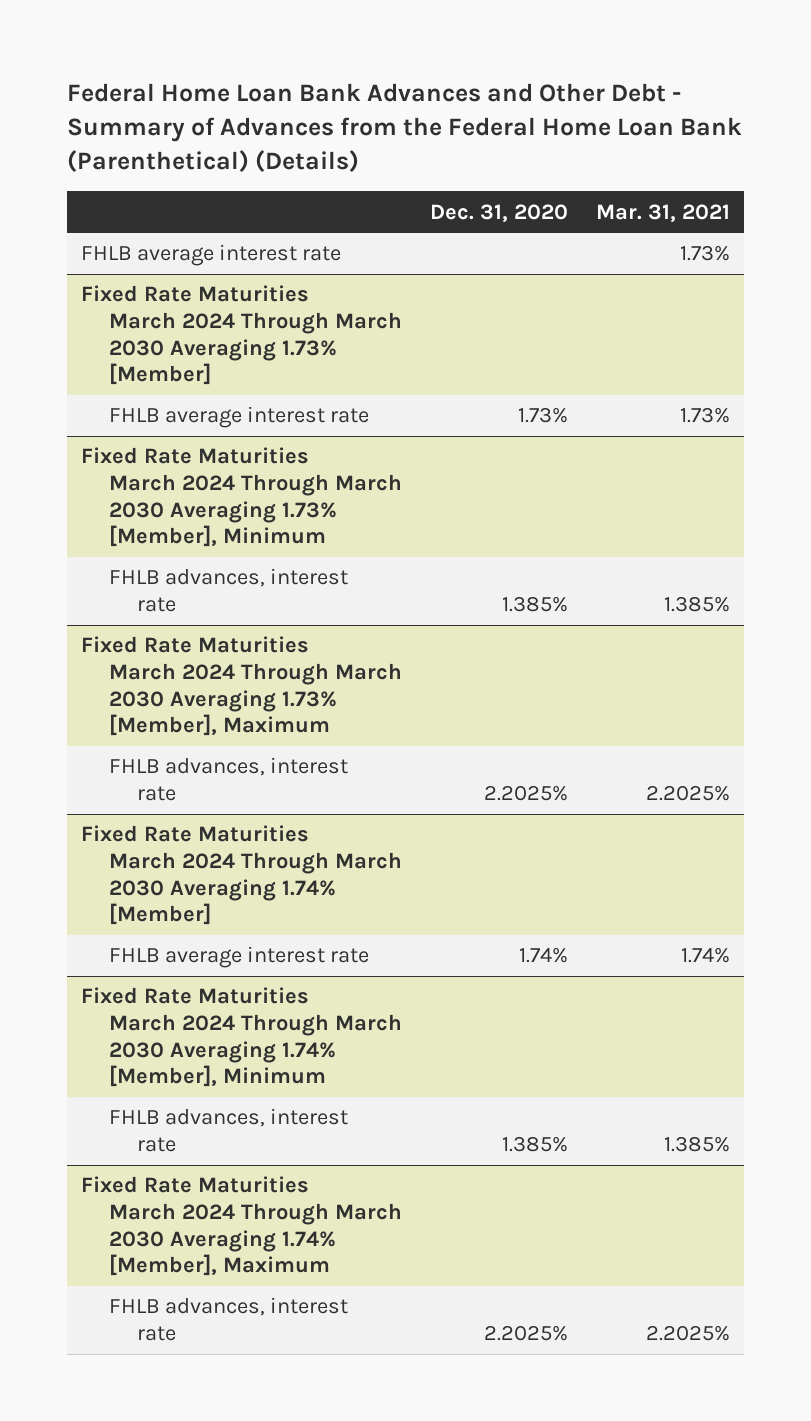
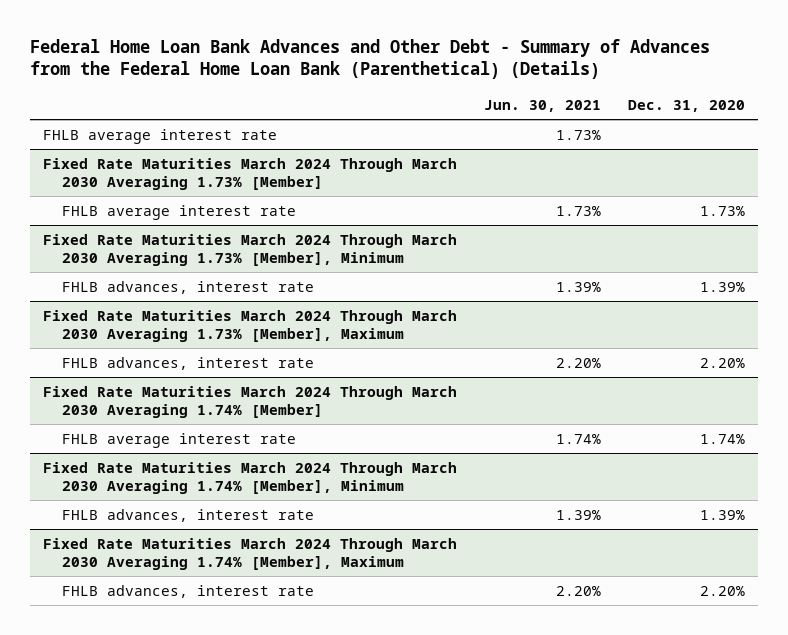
[595,203,730,222] Mar. 31, 2021 -> none
none -> [484,100,602,113] Jun. 30, 2021
[501,595,568,612] 1.385% -> [699,281,745,292] 1.39%
[483,784,568,801] 2.2025% -> [699,357,745,368] 2.20%
[501,1135,568,1152] 1.385% -> [699,509,745,520] 1.39%
[483,1324,568,1341] 2.2025% -> [699,585,745,596] 2.20%

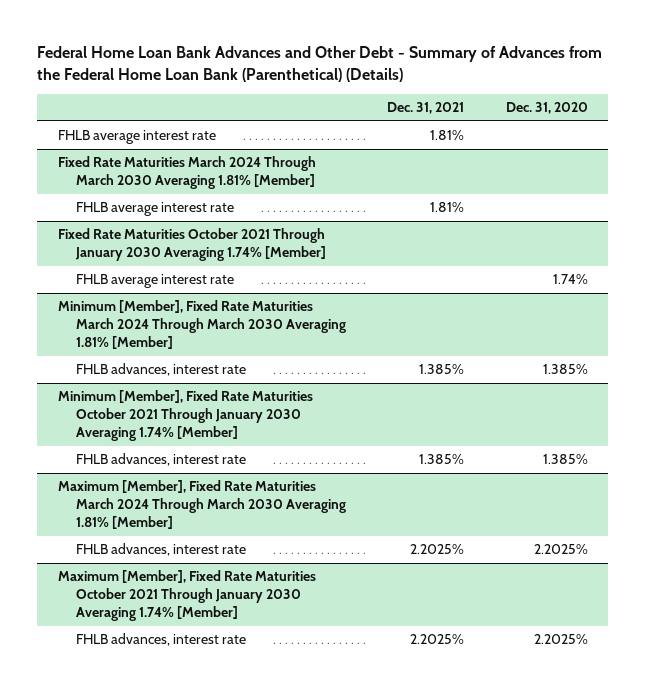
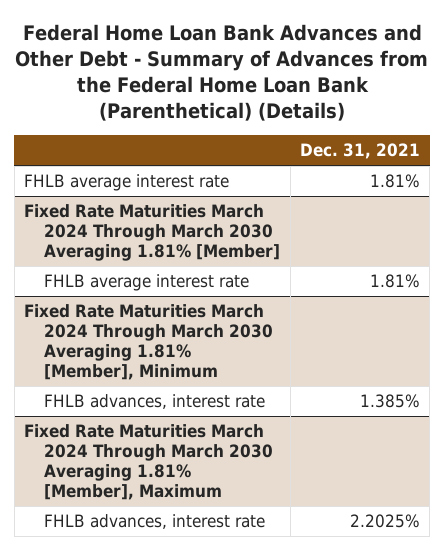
[505,102,588,115] Dec. 31, 2020 -> none
[57,228,326,262] Fixed Rate Maturities October 2021 Through January 2030 Averaging 1.74% [Member] -> none
[75,274,234,289] FHLB average interest rate -> none
[75,363,246,377] FHLB advances, interest rate -> none
[57,390,313,442] Minimum [Member], Fixed Rate Maturities October 2021 Through January 2030 Averaging 1.74% [Member] -> none
[57,300,346,350] Minimum [Member], Fixed Rate Maturities March 2024 Through March 2030 Averaging 1.81% [Member] -> [23,304,274,381] Fixed Rate Maturities March 2024 Through March 2030 Averaging 1.81% [Member], Minimum
[75,543,246,557] FHLB advances, interest rate -> none
[57,570,316,622] Maximum [Member], Fixed Rate Maturities October 2021 Through January 2030 Averaging 1.74% [Member] -> none
[57,480,346,530] Maximum [Member], Fixed Rate Maturities March 2024 Through March 2030 Averaging 1.81% [Member] -> [23,424,274,501] Fixed Rate Maturities March 2024 Through March 2030 Averaging 1.81% [Member], Maximum

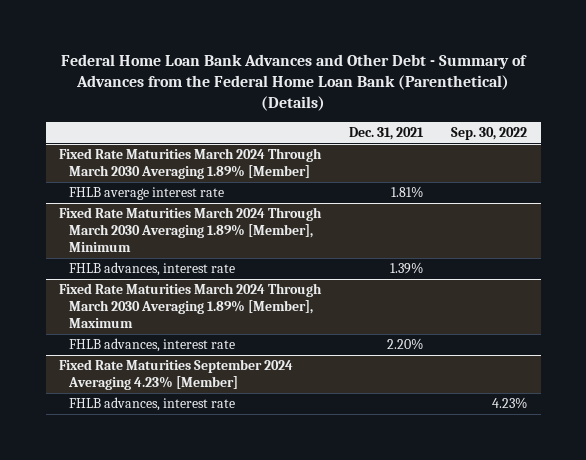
none -> [451,126,528,140] Sep. 30, 2022
[23,174,229,192] FHLB average interest rate -> none
[23,204,281,262] Fixed Rate Maturities March 2024 Through March 2030 Averaging 1.81% [Member] -> [59,148,323,180] Fixed Rate Maturities March 2024 Through March 2030 Averaging 1.89% [Member]
[23,304,274,381] Fixed Rate Maturities March 2024 Through March 2030 Averaging 1.81% [Member], Minimum -> [59,207,323,253] Fixed Rate Maturities March 2024 Through March 2030 Averaging 1.89% [Member], Minimum
[359,394,420,409] 1.385% -> [390,262,424,275] 1.39%
[23,424,274,501] Fixed Rate Maturities March 2024 Through March 2030 Averaging 1.81% [Member], Maximum -> [59,283,323,329] Fixed Rate Maturities March 2024 Through March 2030 Averaging 1.89% [Member], Maximum
[349,514,420,529] 2.2025% -> [387,338,424,351] 2.20%
none -> [59,359,294,391] Fixed Rate Maturities September 2024 Averaging 4.23% [Member]
none -> [69,397,236,412] FHLB advances, interest rate

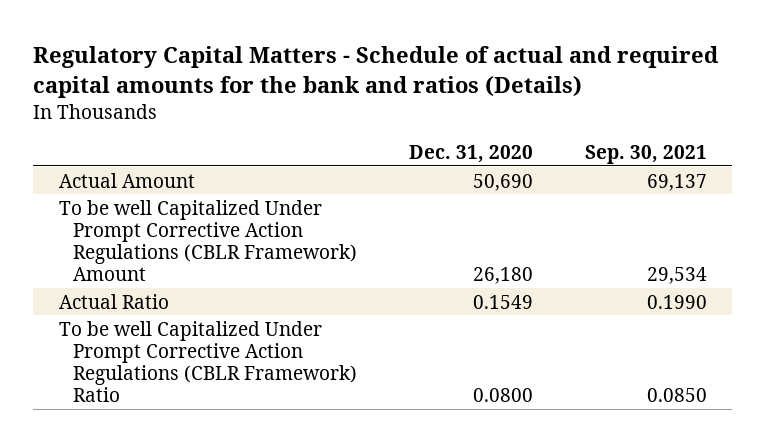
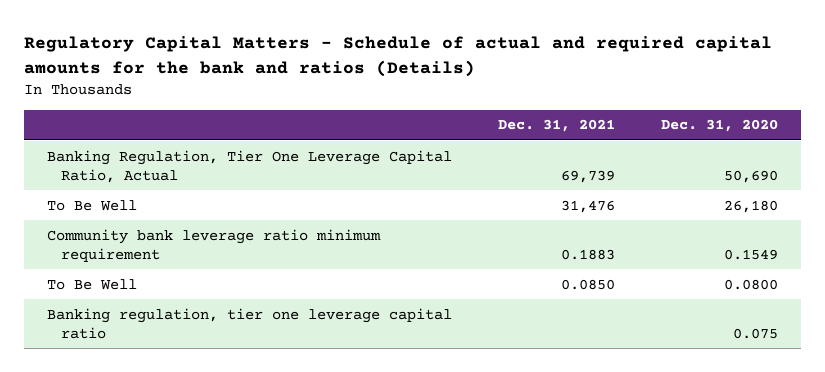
[584,144,707,164] Sep. 30, 2021 -> none
none -> [498,119,616,133] Dec. 31, 2021
[59,172,196,188] Actual Amount -> [47,149,453,183] Banking Regulation, Tier One Leverage Capital Ratio, Actual
[59,199,358,282] To be well Capitalized Under Prompt Corrective Action Regulations (CBLR Framework) Amount -> [47,199,138,211] To Be Well
[59,293,170,309] Actual Ratio -> [47,228,382,262] Community bank leverage ratio minimum requirement
[59,320,358,403] To be well Capitalized Under Prompt Corrective Action Regulations (CBLR Framework) Ratio -> [47,278,138,290] To Be Well
none -> [47,307,453,339] Banking regulation, tier one leverage capital ratio

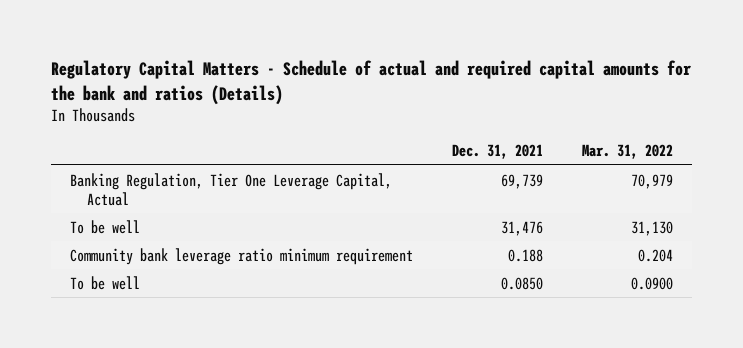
[661,119,779,133] Dec. 31, 2020 -> none
none -> [581,144,673,160] Mar. 31, 2022
[47,307,453,339] Banking regulation, tier one leverage capital ratio -> none
[47,149,453,183] Banking Regulation, Tier One Leverage Capital Ratio, Actual -> [70,172,393,206] Banking Regulation, Tier One Leverage Capital, Actual
[47,199,138,211] To Be Well -> [70,219,141,234] To be well
[561,248,616,260] 0.1883 -> [507,248,543,262] 0.188
[47,278,138,290] To Be Well -> [70,275,141,290] To be well

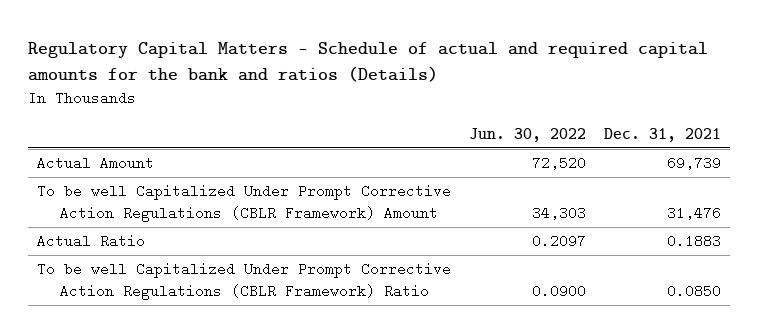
[581,144,673,160] Mar. 31, 2022 -> none
none -> [468,127,586,142] Jun. 30, 2022
[70,247,414,265] Community bank leverage ratio minimum requirement -> none
[70,172,393,206] Banking Regulation, Tier One Leverage Capital, Actual -> [37,156,155,171] Actual Amount
[70,219,141,234] To be well -> [37,184,452,222] To be well Capitalized Under Prompt Corrective Action Regulations (CBLR Framework) Amount
none -> [37,234,146,249] Actual Ratio
[70,275,141,290] To be well -> [37,262,452,300] To be well Capitalized Under Prompt Corrective Action Regulations (CBLR Framework) Ratio

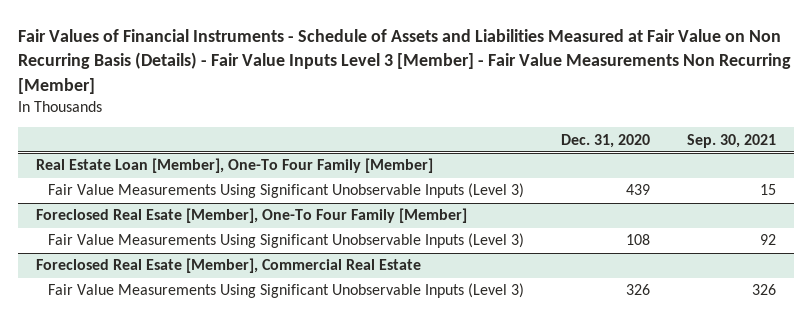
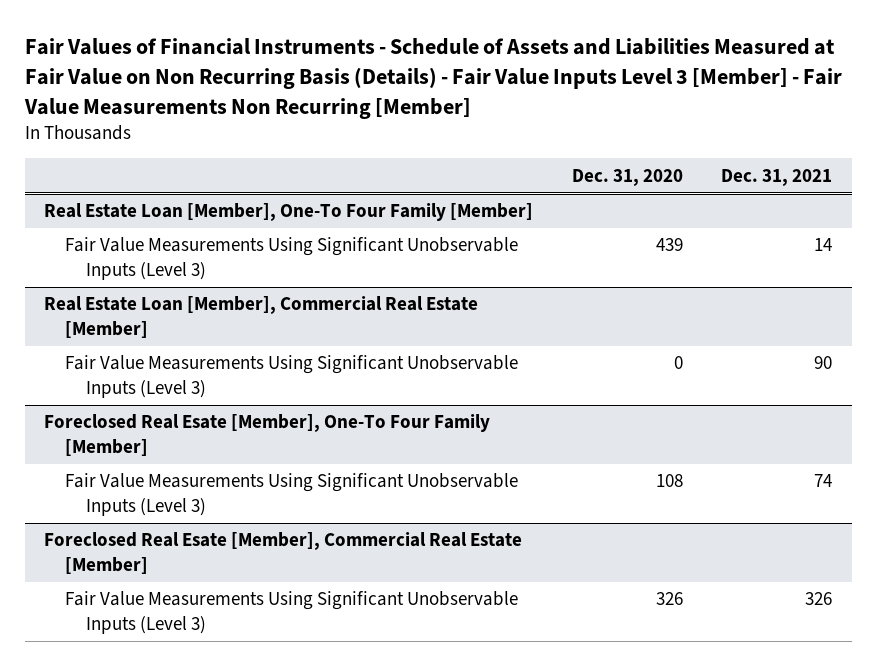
[686,133,776,148] Sep. 30, 2021 -> none
none -> [721,168,833,186] Dec. 31, 2021
none -> [44,296,479,339] Real Estate Loan [Member], Commercial Real Estate [Member]
none -> [64,355,518,399] Fair Value Measurements Using Significant Unobservable Inputs (Level 3)
[36,258,422,274] Foreclosed Real Esate [Member], Commercial Real Estate -> [44,532,523,575] Foreclosed Real Esate [Member], Commercial Real Estate [Member]

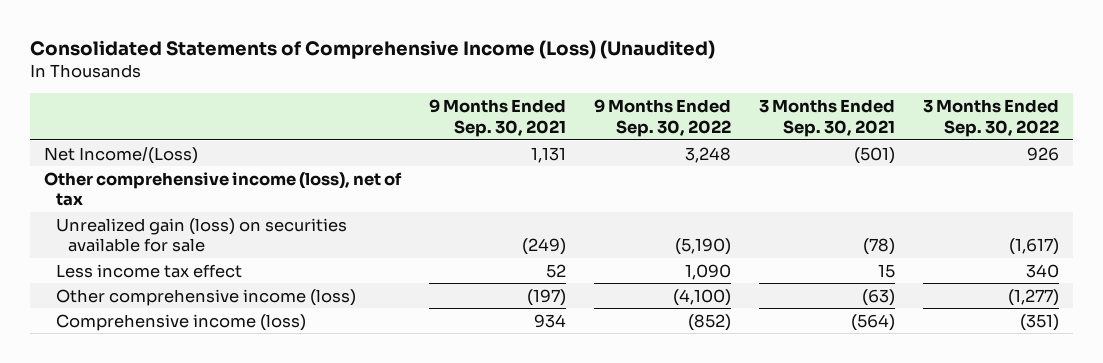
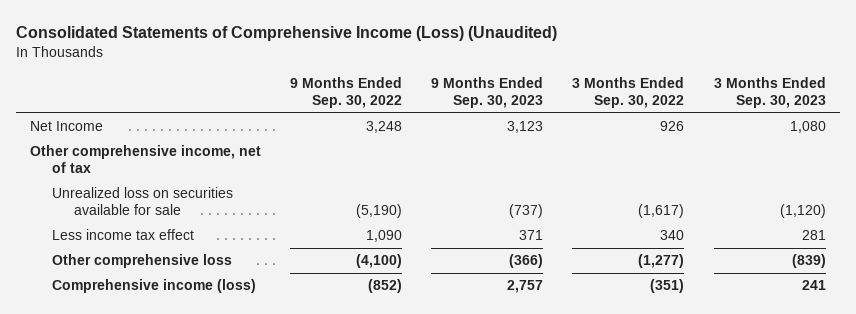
[428,99,566,137] 9 Months Ended Sep. 30, 2021 -> none
[758,99,895,137] 3 Months Ended Sep. 30, 2021 -> none
none -> [431,77,544,109] 9 Months Ended Sep. 30, 2023
none -> [713,77,826,109] 3 Months Ended Sep. 30, 2023
[43,146,198,164] Net Income/(Loss) -> [30,121,104,132] Net Income
[43,171,402,207] Other comprehensive income (loss), net of tax -> [30,145,262,174] Other comprehensive income, net of tax
[56,217,348,253] Unrealized gain (loss) on securities available for sale -> [52,187,234,216] Unrealized loss on securities available for sale
[56,288,357,306] Other comprehensive income (loss) -> [52,254,233,269] Other comprehensive loss

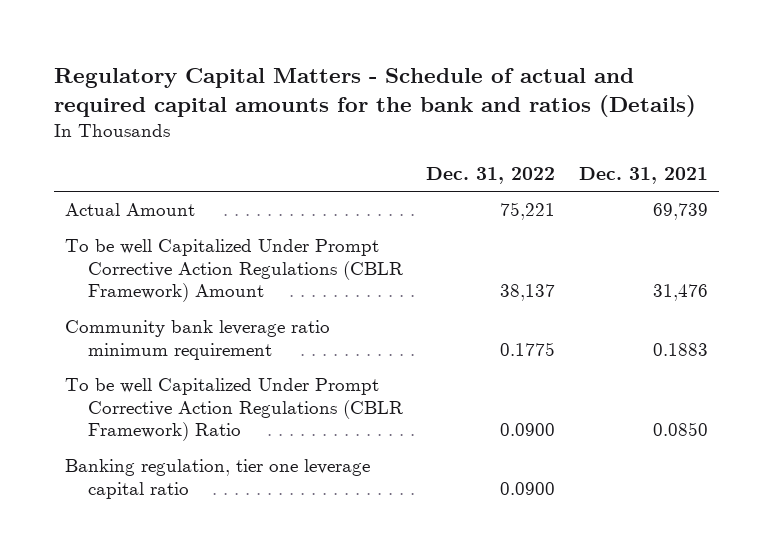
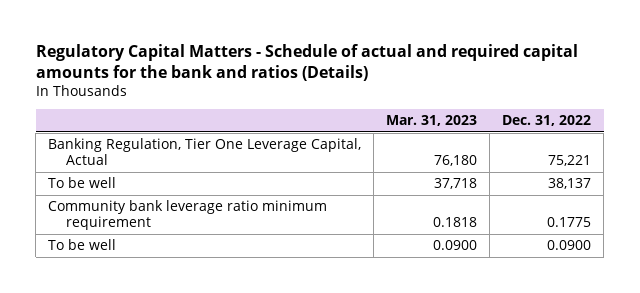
[578,166,708,184] Dec. 31, 2021 -> none
none -> [386,115,478,127] Mar. 31, 2023
[65,203,196,217] Actual Amount -> [48,138,362,166] Banking Regulation, Tier One Leverage Capital, Actual
[65,239,404,303] To be well Capitalized Under Prompt Corrective Action Regulations (CBLR Framework) Amount -> [48,177,117,189] To be well
[65,459,371,499] Banking regulation, tier one leverage capital ratio -> none
[65,378,404,442] To be well Capitalized Under Prompt Corrective Action Regulations (CBLR Framework) Ratio -> [48,239,117,251] To be well

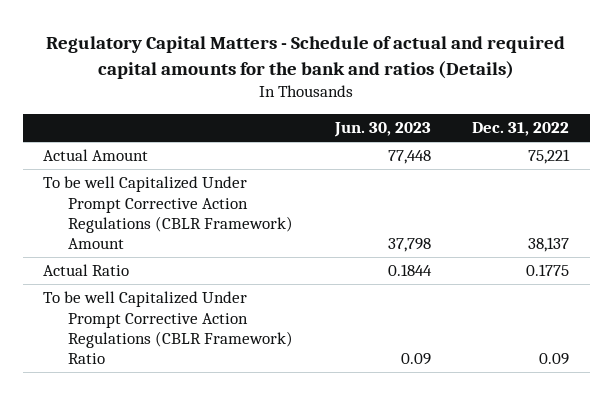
[386,115,478,127] Mar. 31, 2023 -> none
none -> [333,122,431,138] Jun. 30, 2023
[48,138,362,166] Banking Regulation, Tier One Leverage Capital, Actual -> [43,149,149,162] Actual Amount
[48,177,117,189] To be well -> [43,176,293,250] To be well Capitalized Under Prompt Corrective Action Regulations (CBLR Framework) Amount
[48,200,328,231] Community bank leverage ratio minimum requirement -> [43,264,130,277] Actual Ratio
[48,239,117,251] To be well -> [43,291,293,365] To be well Capitalized Under Prompt Corrective Action Regulations (CBLR Framework) Ratio
[547,240,592,251] 0.0900 -> [539,353,570,366] 0.09

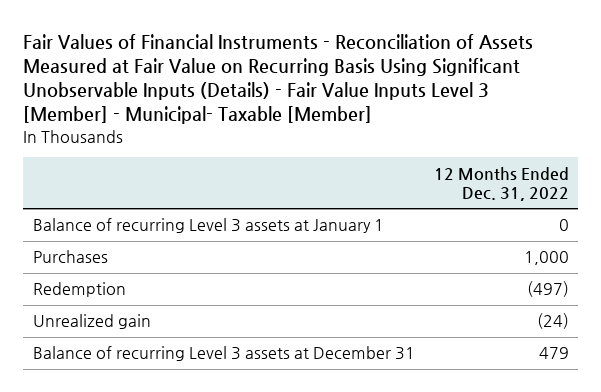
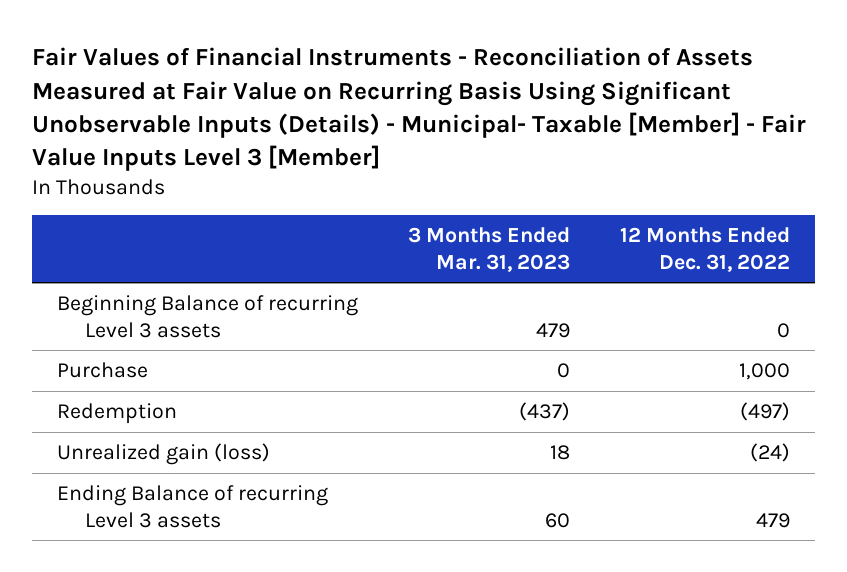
[23,33,534,125] Fair Values of Financial Instruments - Reconciliation of Assets Measured at Fair Value on Recurring Basis Using Significant Unobservable Inputs (Details) - Fair Value Inputs Level 3 [Member] - Municipal- Taxable [Member] -> [32,47,807,171] Fair Values of Financial Instruments - Reconciliation of Assets Measured at Fair Value on Recurring Basis Using Significant Unobservable Inputs (Details) - Municipal- Taxable [Member] - Fair Value Inputs Level 3 [Member]
none -> [407,227,570,272] 3 Months Ended Mar. 31, 2023
[32,250,108,264] Purchases -> none
[32,218,384,234] Balance of recurring Level 3 assets at January 1 -> [57,295,359,338] Beginning Balance of recurring Level 3 assets
none -> [57,362,149,379] Purchase
[32,314,151,330] Unrealized gain -> [57,443,271,466] Unrealized gain (loss)
[32,346,415,362] Balance of recurring Level 3 assets at December 31 -> [57,485,329,528] Ending Balance of recurring Level 3 assets

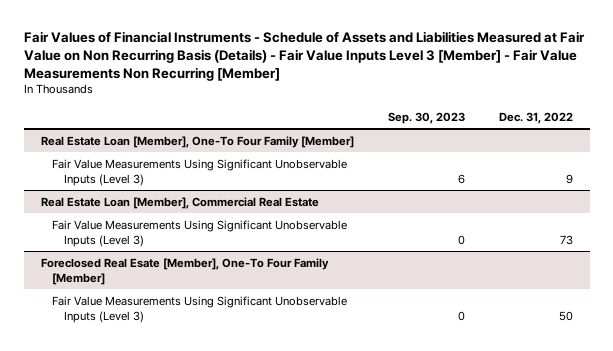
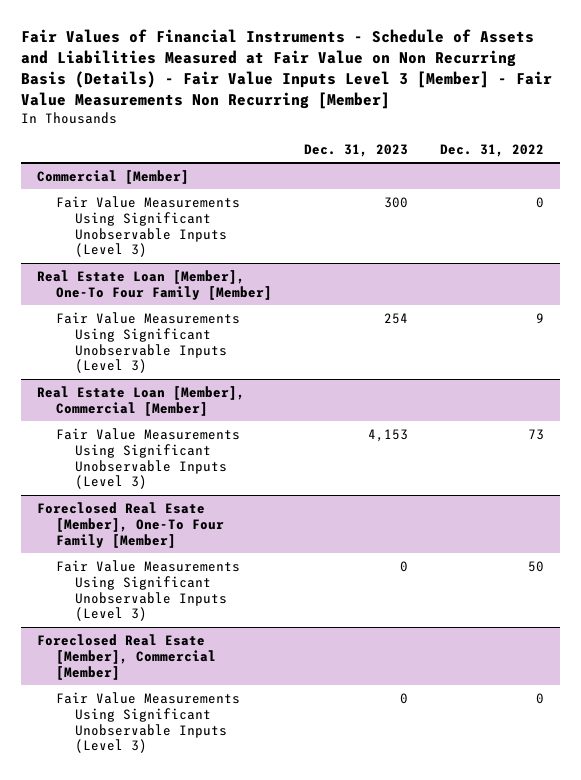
[387,111,465,124] Sep. 30, 2023 -> none
none -> [303,144,408,158] Dec. 31, 2023
none -> [37,169,190,184] Commercial [Member]
none -> [55,195,240,258] Fair Value Measurements Using Significant Unobservable Inputs (Level 3)
[40,196,319,209] Real Estate Loan [Member], Commercial Real Estate -> [37,385,246,416] Real Estate Loan [Member], Commercial [Member]
none -> [37,633,216,680] Foreclosed Real Esate [Member], Commercial [Member]
none -> [55,691,240,754] Fair Value Measurements Using Significant Unobservable Inputs (Level 3)

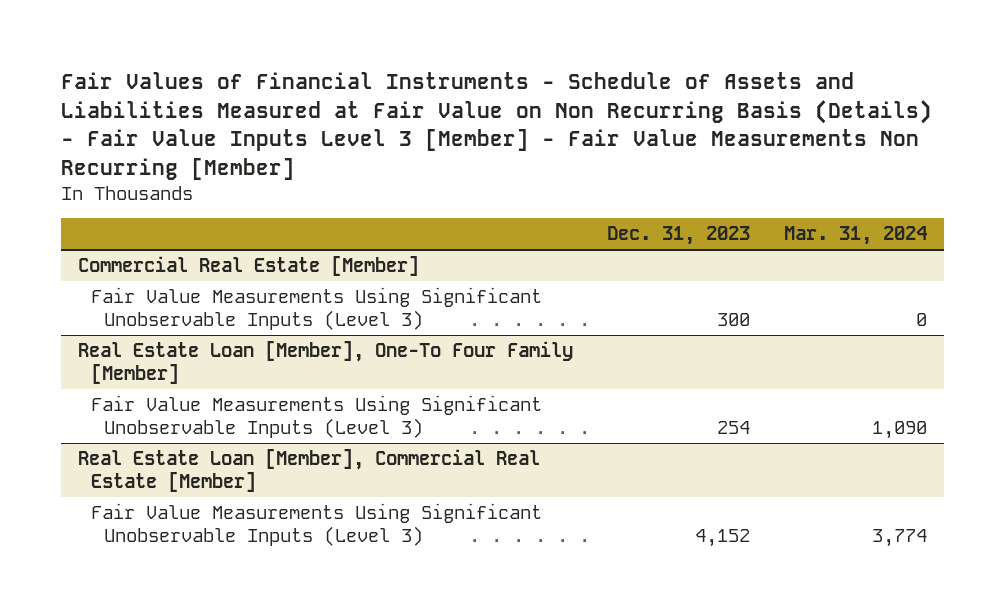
[439,144,544,158] Dec. 31, 2022 -> none
none -> [784,226,928,246] Mar. 31, 2024
[37,169,190,184] Commercial [Member] -> [77,256,419,277] Commercial Real Estate [Member]
[37,501,224,548] Foreclosed Real Esate [Member], One-To Four Family [Member] -> none
[55,559,240,622] Fair Value Measurements Using Significant Unobservable Inputs (Level 3) -> none
[37,633,216,680] Foreclosed Real Esate [Member], Commercial [Member] -> none
[55,691,240,754] Fair Value Measurements Using Significant Unobservable Inputs (Level 3) -> none
[37,385,246,416] Real Estate Loan [Member], Commercial [Member] -> [77,449,540,493] Real Estate Loan [Member], Commercial Real Estate [Member]
[367,428,408,442] 4,153 -> [695,529,751,548] 4,152

